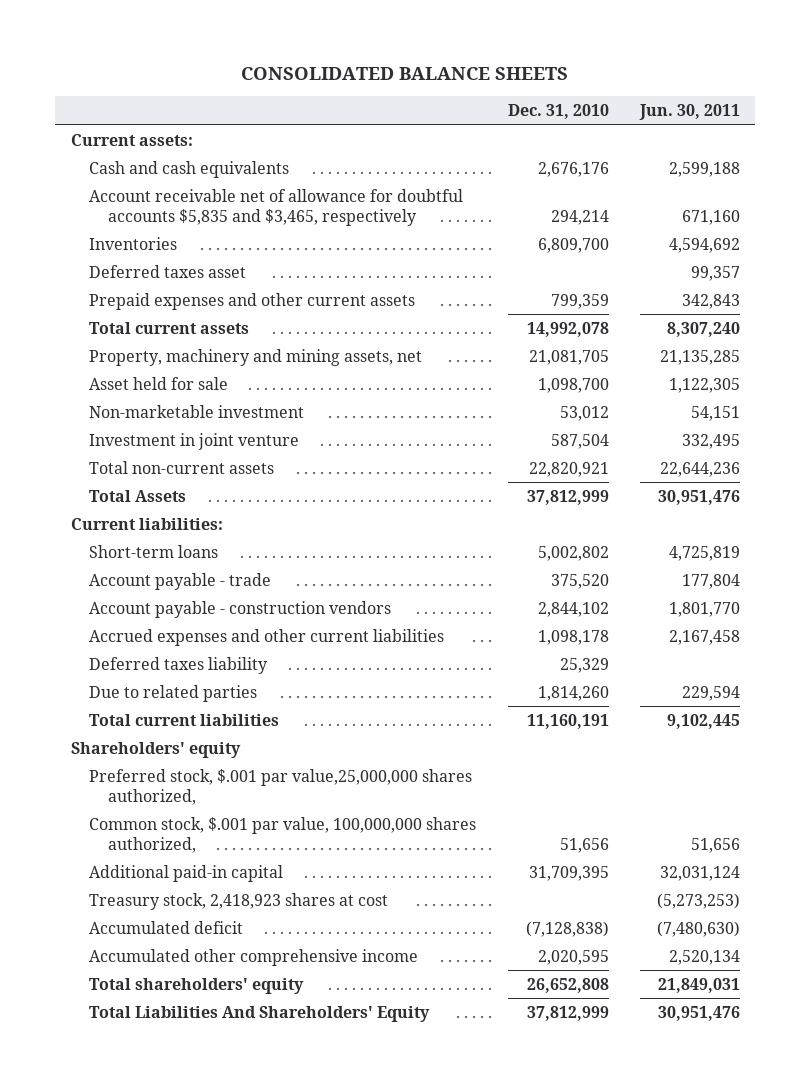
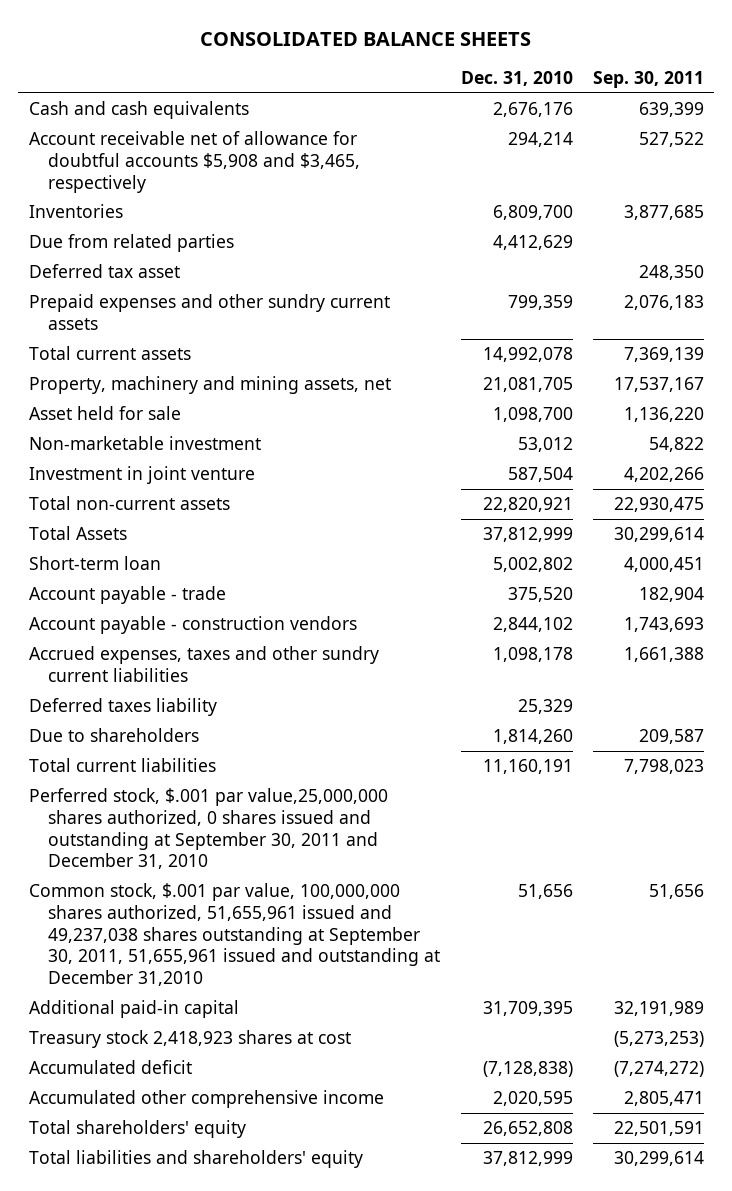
[638,104,740,121] Jun. 30, 2011 -> none
none -> [592,71,704,89] Sep. 30, 2011
[70,133,193,146] Current assets: -> none
[89,188,464,226] Account receivable net of allowance for doubtful accounts $5,835 and $3,465, respectively -> [28,131,361,193] Account receivable net of allowance for doubtful accounts $5,908 and $3,465, respectively
none -> [28,234,234,253] Due from related parties
[89,264,247,278] Deferred taxes asset -> [28,264,180,279] Deferred tax asset
[89,292,416,310] Prepaid expenses and other current assets -> [28,294,390,330] Prepaid expenses and other sundry current assets
[70,517,223,530] Current liabilities: -> none
[89,544,219,558] Short-term loans -> [28,556,161,571] Short-term loan
[89,628,445,646] Accrued expenses and other current liabilities -> [28,646,379,682] Accrued expenses, taxes and other sundry current liabilities
[89,684,258,702] Due to related parties -> [28,728,199,743] Due to shareholders
[70,741,241,758] Shareholders' equity -> none
[89,768,473,805] Preferred stock, $.001 par value,25,000,000 shares authorized, -> [28,788,388,870] Perferred stock, $.001 par value,25,000,000 shares authorized, 0 shares issued and outstanding at September 30, 2011 and December 31, 2010
[89,816,477,853] Common stock, $.001 par value, 100,000,000 shares authorized, -> [28,883,441,986] Common stock, $.001 par value, 100,000,000 shares authorized, 51,655,961 issued and 49,237,038 shares outstanding at September 30, 2011, 51,655,961 issued and outstanding at December 31,2010
[89,892,389,910] Treasury stock, 2,418,923 shares at cost -> [28,1030,351,1049] Treasury stock 2,418,923 shares at cost
[89,1005,431,1022] Total Liabilities And Shareholders' Equity -> [28,1150,363,1169] Total liabilities and shareholders' equity

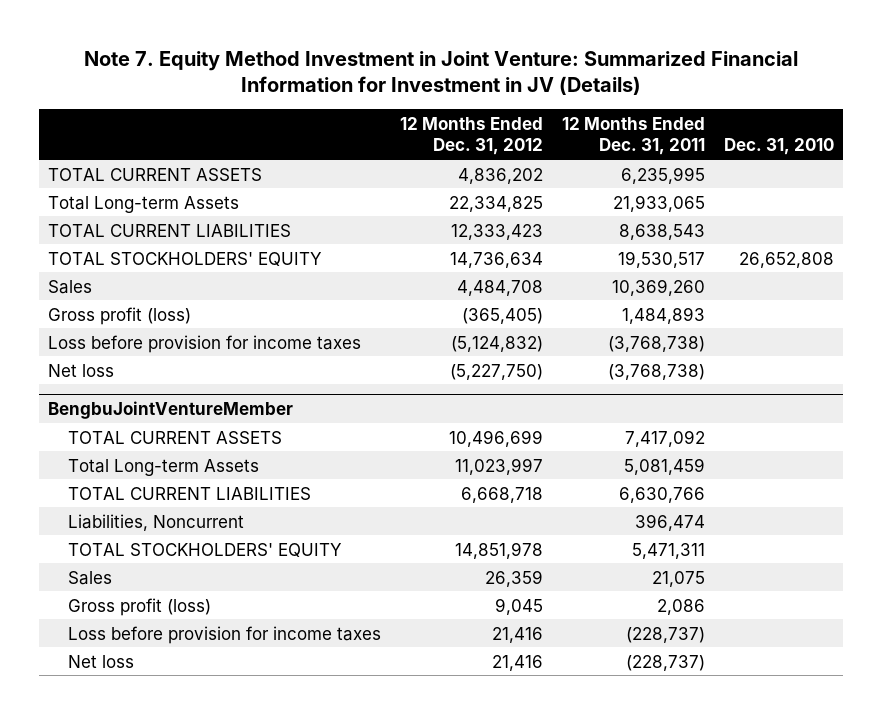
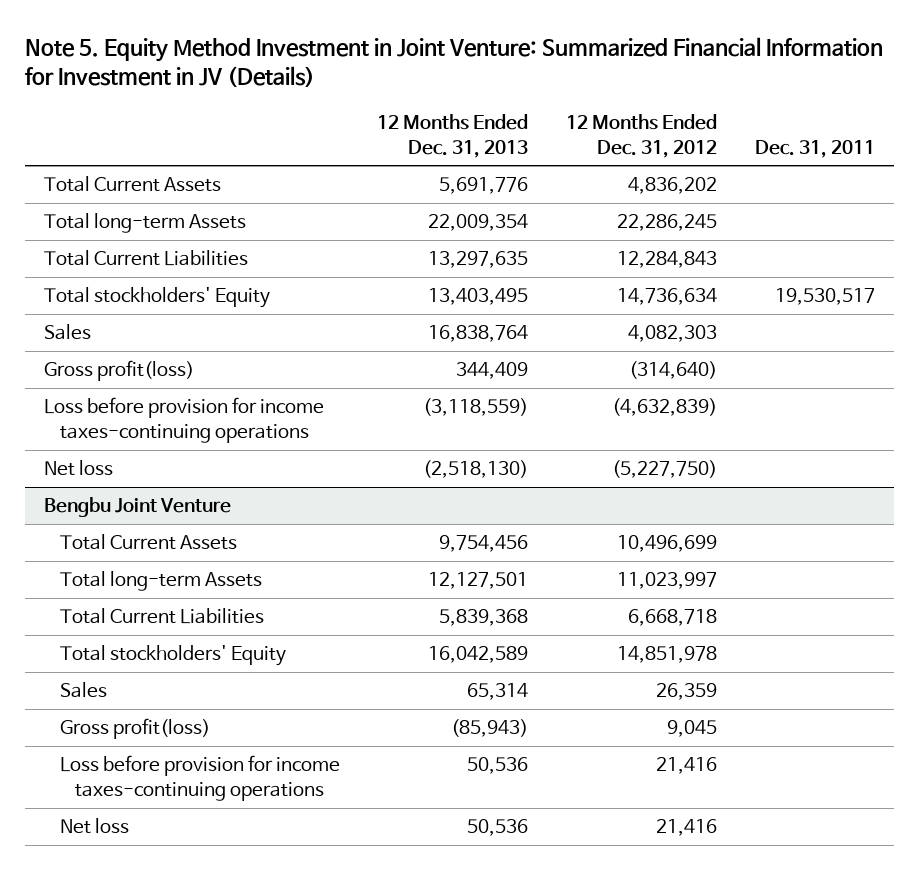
[84,50,799,96] Note 7. Equity Method Investment in Joint Venture: Summarized Financial Information for Investment in JV (Details) -> [24,36,883,88] Note 5. Equity Method Investment in Joint Venture: Summarized Financial Information for Investment in JV (Details)
[562,116,706,156] 12 Months Ended Dec. 31, 2011 -> none
[723,138,834,156] Dec. 31, 2010 -> none
none -> [377,114,529,158] 12 Months Ended Dec. 31, 2013
none -> [754,139,875,158] Dec. 31, 2011
[48,167,263,181] TOTAL CURRENT ASSETS -> [43,176,221,193] Total Current Assets
[48,195,240,213] Total Long-term Assets -> [43,213,246,234] Total long-term Assets
[449,195,544,212] 22,334,825 -> [616,214,717,232] 22,286,245
[48,223,292,237] TOTAL CURRENT LIABILITIES -> [43,250,248,267] Total Current Liabilities
[451,223,544,240] 12,333,423 -> [616,251,717,269] 12,284,843
[48,251,323,266] TOTAL STOCKHOLDERS' EQUITY -> [43,287,270,309] Total stockholders' Equity
[457,279,544,296] 4,484,708 -> [627,325,717,343] 4,082,303
[48,306,192,325] Gross profit (loss) -> [43,360,194,382] Gross profit(loss)
[462,307,544,324] (365,405) -> [628,361,717,380] (314,640)
[48,334,362,353] Loss before provision for income taxes -> [43,397,324,444] Loss before provision for income taxes-continuing operations
[451,335,544,352] (5,124,832) -> [611,398,717,417] (4,632,839)
[48,401,294,420] BengbuJointVentureMember -> none
[68,513,245,531] Liabilities, Noncurrent -> none
none -> [43,497,231,518] Bengbu Joint Venture
[68,430,283,444] TOTAL CURRENT ASSETS -> [59,534,237,551] Total Current Assets
[68,458,260,476] Total Long-term Assets -> [59,571,262,592] Total long-term Assets
[68,486,312,500] TOTAL CURRENT LIABILITIES -> [59,608,264,625] Total Current Liabilities
[68,542,343,557] TOTAL STOCKHOLDERS' EQUITY -> [59,645,286,667] Total stockholders' Equity
[68,597,212,616] Gross profit (loss) -> [59,718,210,740] Gross profit(loss)
[68,625,382,644] Loss before provision for income taxes -> [59,755,340,802] Loss before provision for income taxes-continuing operations

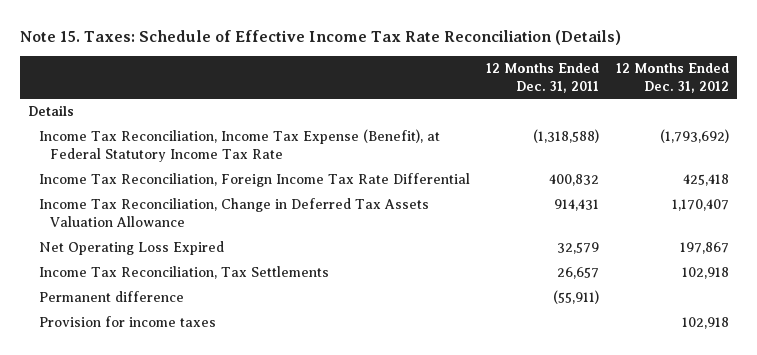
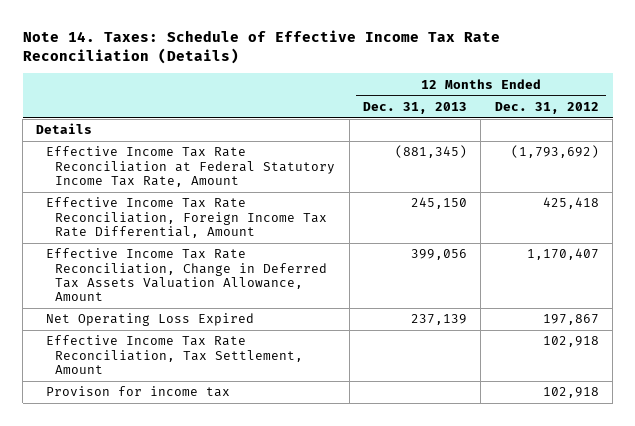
[19,29,621,45] Note 15. Taxes: Schedule of Effective Income Tax Rate Reconciliation (Details) -> [22,29,500,64] Note 14. Taxes: Schedule of Effective Income Tax Rate Reconciliation (Details)
[486,62,600,93] 12 Months Ended Dec. 31, 2011 -> none
none -> [363,101,468,114] Dec. 31, 2013
[38,129,440,163] Income Tax Reconciliation, Income Tax Expense (Benefit), at Federal Statutory Income Tax Rate -> [45,146,336,188] Effective Income Tax Rate Reconciliation at Federal Statutory Income Tax Rate, Amount
[38,173,470,188] Income Tax Reconciliation, Foreign Income Tax Rate Differential -> [45,197,328,239] Effective Income Tax Rate Reconciliation, Foreign Income Tax Rate Differential, Amount
[38,198,429,228] Income Tax Reconciliation, Change in Deferred Tax Assets Valuation Allowance -> [45,248,328,302] Effective Income Tax Rate Reconciliation, Change in Deferred Tax Assets Valuation Allowance, Amount
[38,291,184,303] Permanent difference -> none
[38,266,329,280] Income Tax Reconciliation, Tax Settlements -> [45,335,304,375] Effective Income Tax Rate Reconciliation, Tax Settlement, Amount
[38,316,216,328] Provision for income taxes -> [45,386,230,398] Provison for income tax

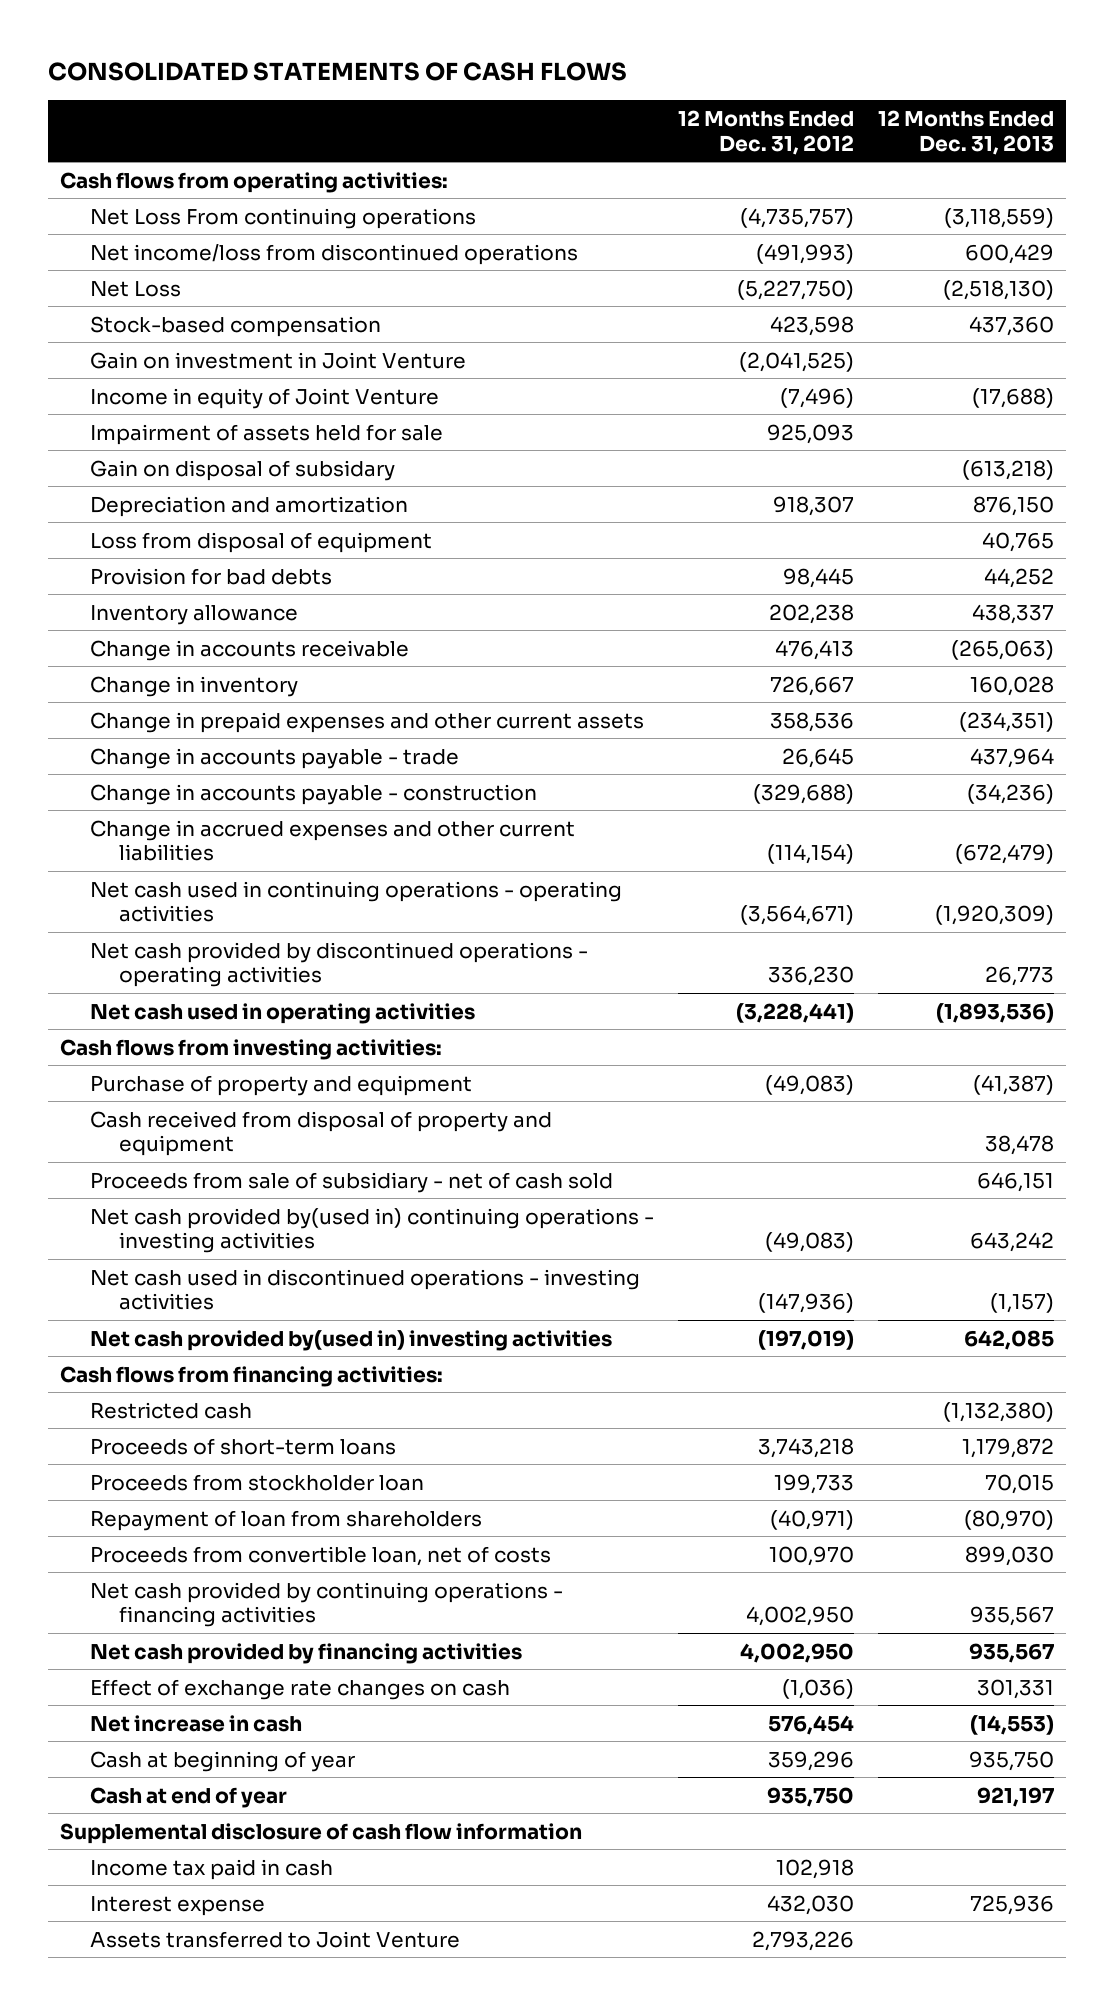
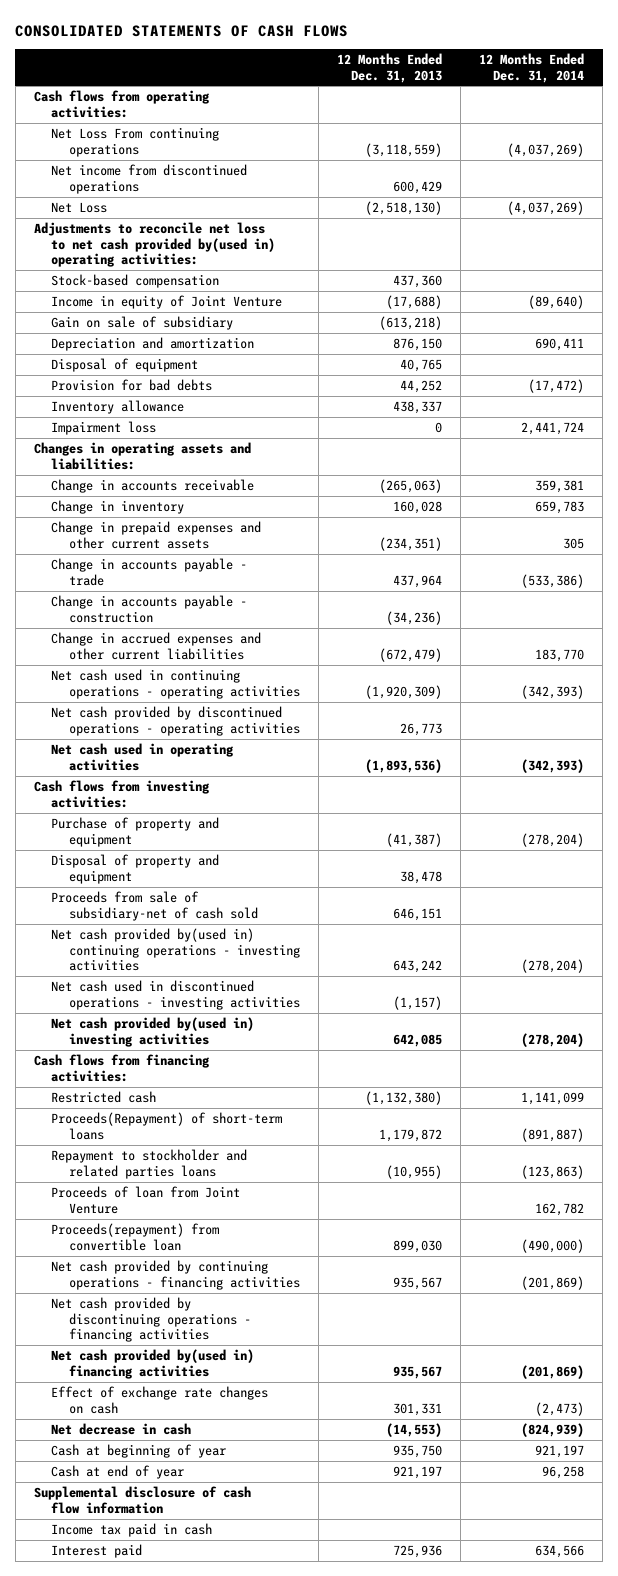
[677,109,854,155] 12 Months Ended Dec. 31, 2012 -> none
none -> [479,53,585,83] 12 Months Ended Dec. 31, 2014
[89,243,578,265] Net income/loss from discontinued operations -> [51,164,248,194] Net income from discontinued operations
none -> [33,222,276,268] Adjustments to reconcile net loss to net cash provided by(used in) operating activities:
[89,351,466,369] Gain on investment in Joint Venture -> none
[89,423,443,445] Impairment of assets held for sale -> none
[89,459,395,481] Gain on disposal of subsidary -> [51,316,234,331] Gain on sale of subsidiary
[89,531,432,553] Loss from disposal of equipment -> [51,358,199,373] Disposal of equipment
none -> [51,421,157,436] Impairment loss
none -> [33,442,251,470] Changes in operating assets and liabilities:
[89,1110,552,1157] Cash received from disposal of property and equipment -> [51,854,220,884] Disposal of property and equipment
[89,1171,613,1193] Proceeds from sale of subsidiary - net of cash sold -> [51,891,258,921] Proceeds from sale of subsidiary-net of cash sold
[89,1473,424,1491] Proceeds from stockholder loan -> none
[89,1437,396,1455] Proceeds of short-term loans -> [51,1112,283,1140] Proceeds(Repayment) of short-term loans
[89,1509,482,1531] Repayment of loan from shareholders -> [51,1149,248,1179] Repayment to stockholder and related parties loans
[964,1509,1055,1530] (80,970) -> [385,1164,442,1179] (10,955)
none -> [51,1186,241,1214] Proceeds of loan from Joint Venture
[89,1545,551,1566] Proceeds from convertible loan, net of costs -> [51,1223,220,1251] Proceeds(repayment) from convertible loan
none -> [51,1297,251,1343] Net cash provided by discontinuing operations - financing activities
[89,1642,522,1664] Net cash provided by financing activities -> [51,1349,255,1379] Net cash provided by(used in) financing activities
[89,1714,302,1732] Net increase in cash -> [51,1423,192,1436] Net decrease in cash
[89,1930,460,1948] Assets transferred to Joint Venture -> none
[89,1895,265,1916] Interest expense -> [51,1544,143,1559] Interest paid

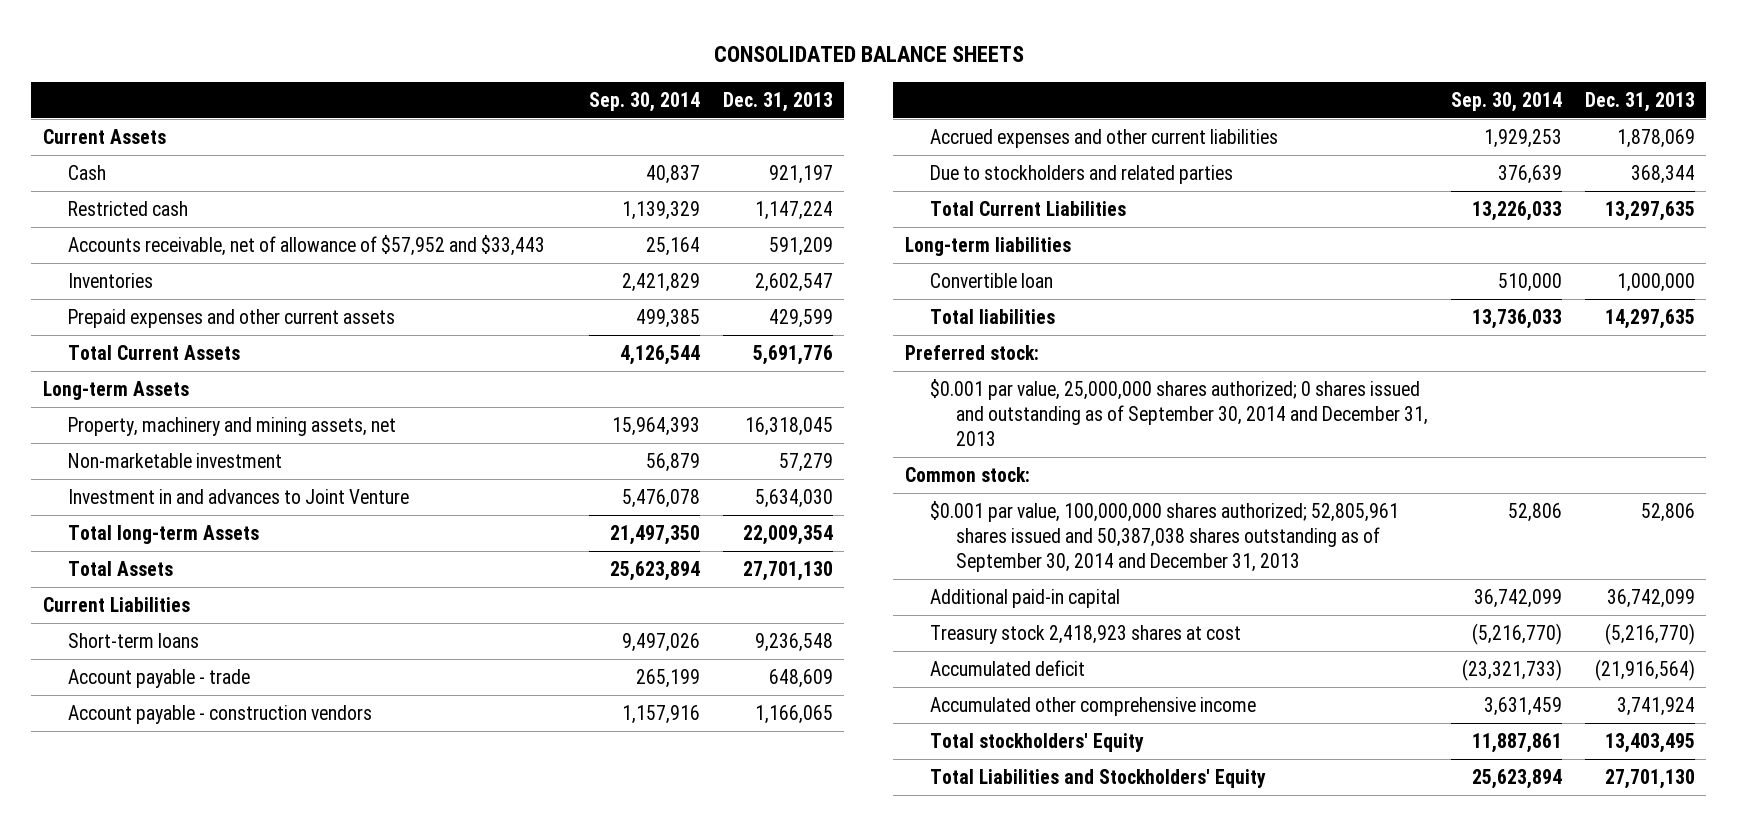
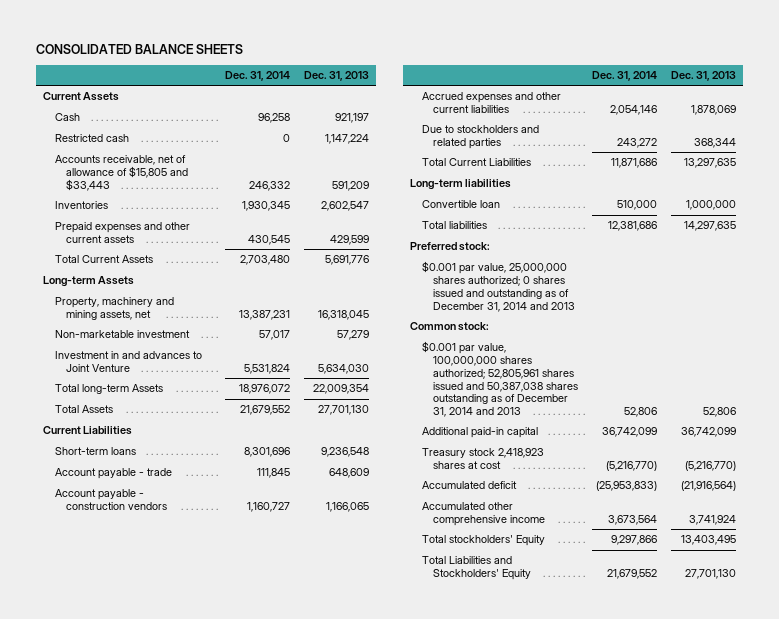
[588,91,700,112] Sep. 30, 2014 -> none
none -> [224,70,290,81] Dec. 31, 2014
[68,235,546,257] Accounts receivable, net of allowance of $57,952 and $33,443 -> [54,155,188,191] Accounts receivable, net of allowance of $15,805 and $33,443
[930,379,1429,447] $0.001 par value, 25,000,000 shares authorized; 0 shares issued and outstanding as of September 30, 2014 and December 31, 2013 -> [421,261,576,312] $0.001 par value, 25,000,000 shares authorized; 0 shares issued and outstanding as of December 31, 2014 and 2013
[930,501,1400,573] $0.001 par value, 100,000,000 shares authorized; 52,805,961 shares issued and 50,387,038 shares outstanding as of September 30, 2014 and December 31, 2013 -> [421,341,579,418] $0.001 par value, 100,000,000 shares authorized; 52,805,961 shares issued and 50,387,038 shares outstanding as of December 31, 2014 and 2013

